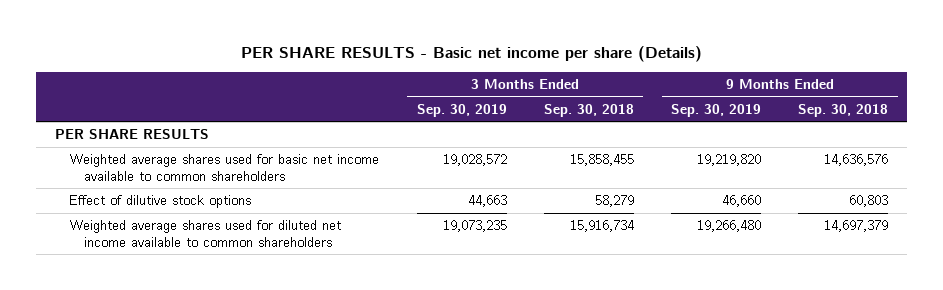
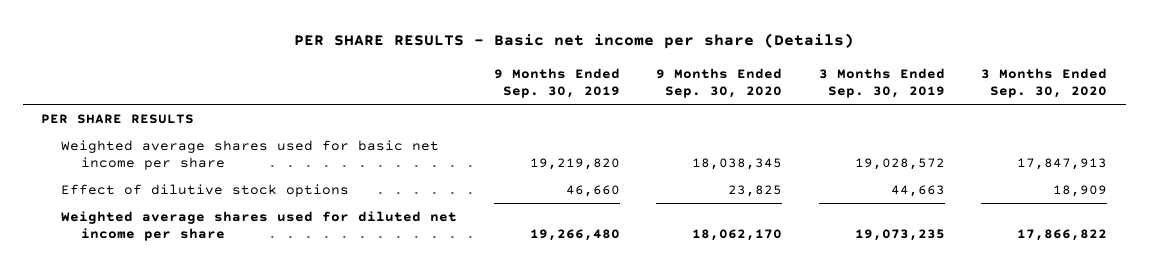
[543,103,634,117] Sep. 30, 2018 -> none
[798,103,889,117] Sep. 30, 2018 -> none
none -> [656,67,783,99] 9 Months Ended Sep. 30, 2020
none -> [981,67,1108,99] 3 Months Ended Sep. 30, 2020
[69,154,380,181] Weighted average shares used for basic net income available to common shareholders -> [61,139,440,171] Weighted average shares used for basic net income per share
[69,220,342,247] Weighted average shares used for diluted net income available to common shareholders -> [61,210,458,242] Weighted average shares used for diluted net income per share

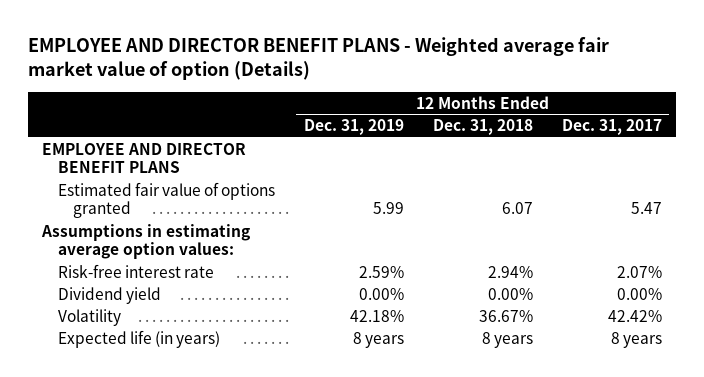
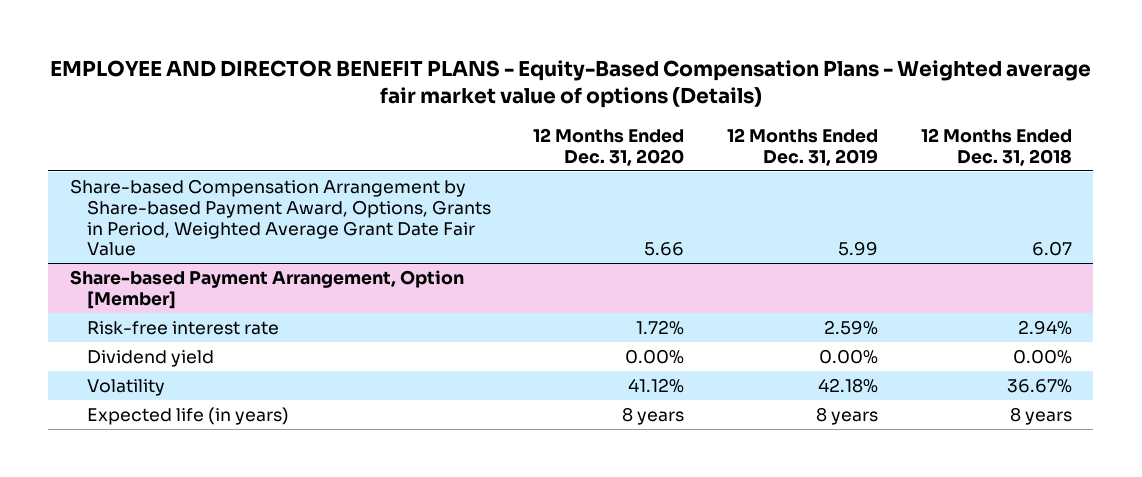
[27,36,609,81] EMPLOYEE AND DIRECTOR BENEFIT PLANS - Weighted average fair market value of option (Details) -> [49,59,1091,109] EMPLOYEE AND DIRECTOR BENEFIT PLANS - Equity-Based Compensation Plans - Weighted average fair market value of options (Details)
[561,119,662,136] Dec. 31, 2017 -> none
none -> [533,127,685,166] 12 Months Ended Dec. 31, 2020
[42,142,247,174] EMPLOYEE AND DIRECTOR BENEFIT PLANS -> none
[41,223,251,260] Assumptions in estimating average option values: -> none
[57,181,275,219] Estimated fair value of options granted -> [69,178,491,257] Share-based Compensation Arrangement by Share-based Payment Award, Options, Grants in Period, Weighted Average Grant Date Fair Value
none -> [69,269,464,309] Share-based Payment Arrangement, Option [Member]

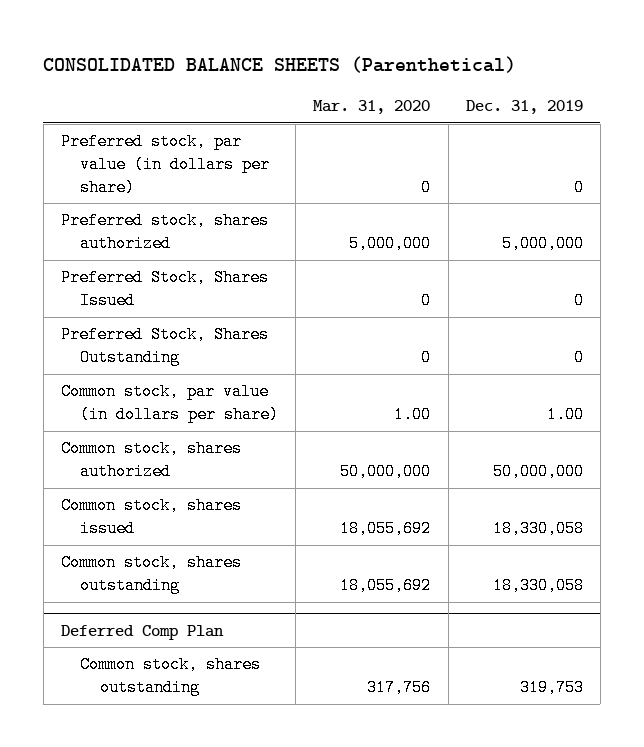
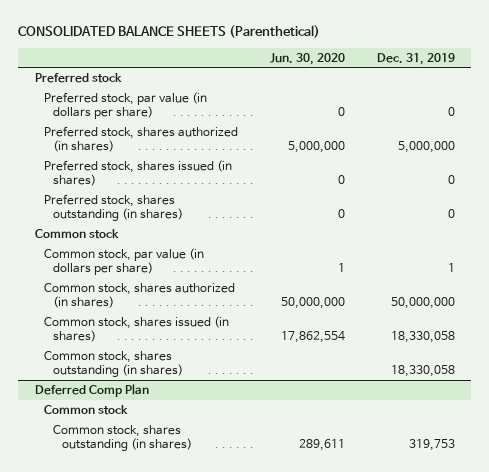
[313,100,431,115] Mar. 31, 2020 -> none
none -> [269,52,345,65] Jun. 30, 2020
none -> [34,72,122,83] Preferred stock
[60,212,269,253] Preferred stock, shares authorized -> [43,125,238,152] Preferred stock, shares authorized (in shares)
[60,269,269,310] Preferred Stock, Shares Issued -> [43,159,232,186] Preferred stock, shares issued (in shares)
[60,326,269,367] Preferred Stock, Shares Outstanding -> [43,193,183,221] Preferred stock, shares outstanding (in shares)
none -> [34,228,119,239] Common stock
[546,406,584,424] 1.00 -> [447,262,455,272] 1
[60,440,242,481] Common stock, shares authorized -> [43,282,235,308] Common stock, shares authorized (in shares)
[60,497,242,538] Common stock, shares issued -> [43,315,229,342] Common stock, shares issued (in shares)
[60,554,242,595] Common stock, shares outstanding -> [43,350,183,377] Common stock, shares outstanding (in shares)
none -> [43,404,128,415] Common stock
[80,656,262,697] Common stock, shares outstanding -> [52,424,192,451] Common stock, shares outstanding (in shares)

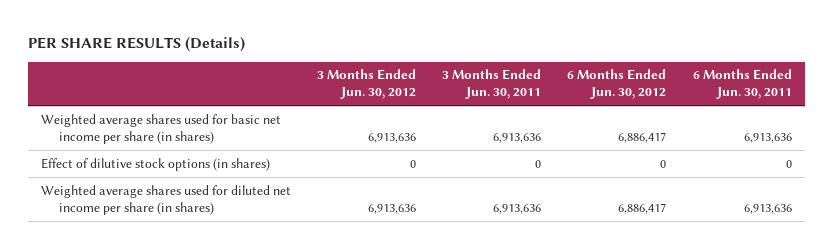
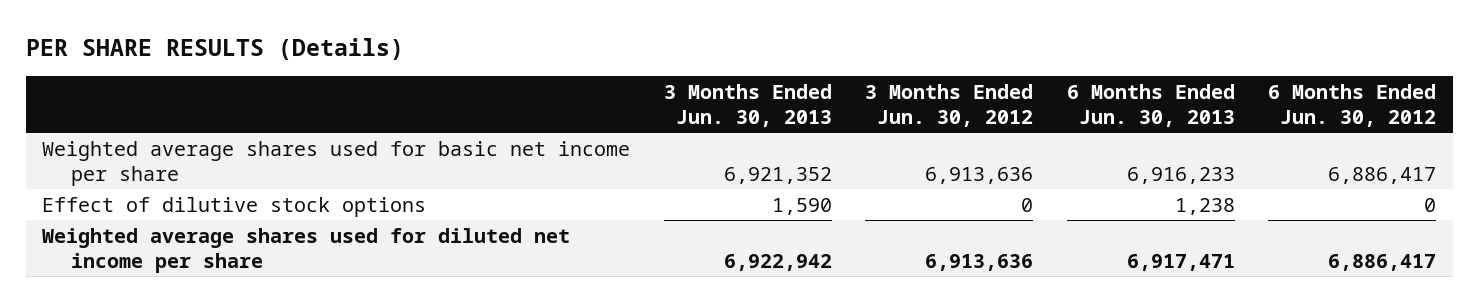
[442,69,542,100] 3 Months Ended Jun. 30, 2011 -> none
[692,69,792,100] 6 Months Ended Jun. 30, 2011 -> none
none -> [663,83,832,127] 3 Months Ended Jun. 30, 2013
none -> [1066,83,1235,127] 6 Months Ended Jun. 30, 2013
[40,113,281,144] Weighted average shares used for basic net income per share (in shares) -> [42,140,631,186] Weighted average shares used for basic net income per share
[40,157,270,171] Effect of dilutive stock options (in shares) -> [42,196,427,217] Effect of dilutive stock options
[40,184,291,215] Weighted average shares used for diluted net income per share (in shares) -> [42,227,571,273] Weighted average shares used for diluted net income per share

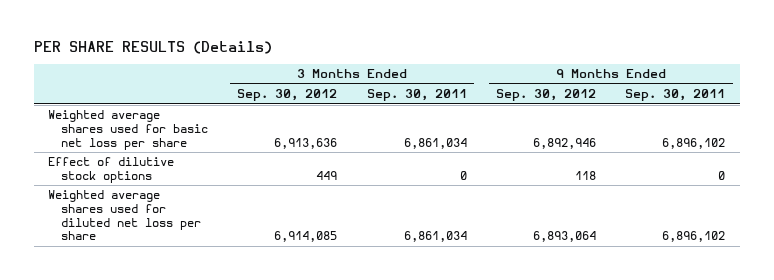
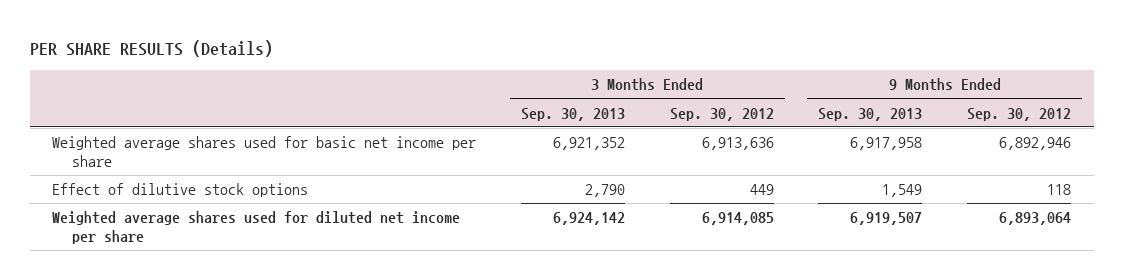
[366,89,467,102] Sep. 30, 2011 -> none
[625,89,726,102] Sep. 30, 2011 -> none
none -> [520,107,625,121] Sep. 30, 2013
none -> [818,107,923,121] Sep. 30, 2013
[48,110,208,150] Weighted average shares used for basic net loss per share -> [52,136,477,167] Weighted average shares used for basic net income per share
[48,190,201,241] Weighted average shares used for diluted net loss per share -> [52,211,461,244] Weighted average shares used for diluted net income per share

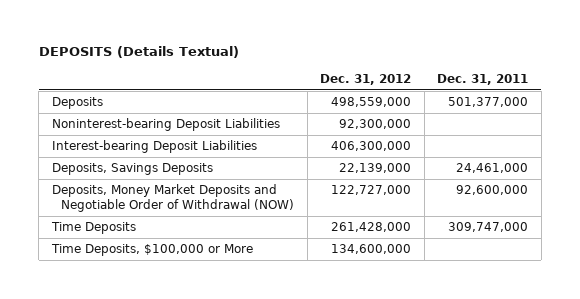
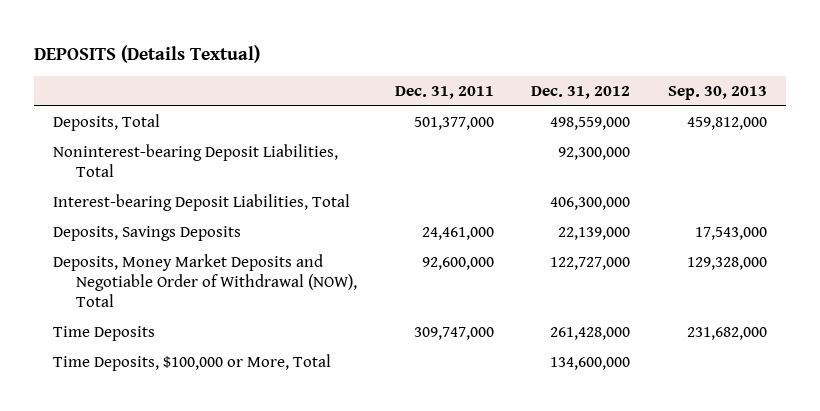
none -> [668,85,768,100] Sep. 30, 2013
[51,97,103,110] Deposits -> [52,113,160,131] Deposits, Total
[51,118,280,132] Noninterest-bearing Deposit Liabilities -> [52,143,338,178] Noninterest-bearing Deposit Liabilities, Total
[51,140,257,154] Interest-bearing Deposit Liabilities -> [52,193,350,211] Interest-bearing Deposit Liabilities, Total
[51,184,295,212] Deposits, Money Market Deposits and Negotiable Order of Withdrawal (NOW) -> [52,253,358,308] Deposits, Money Market Deposits and Negotiable Order of Withdrawal (NOW), Total
[50,244,253,257] Time Deposits, $100,000 or More -> [52,353,331,371] Time Deposits, $100,000 or More, Total

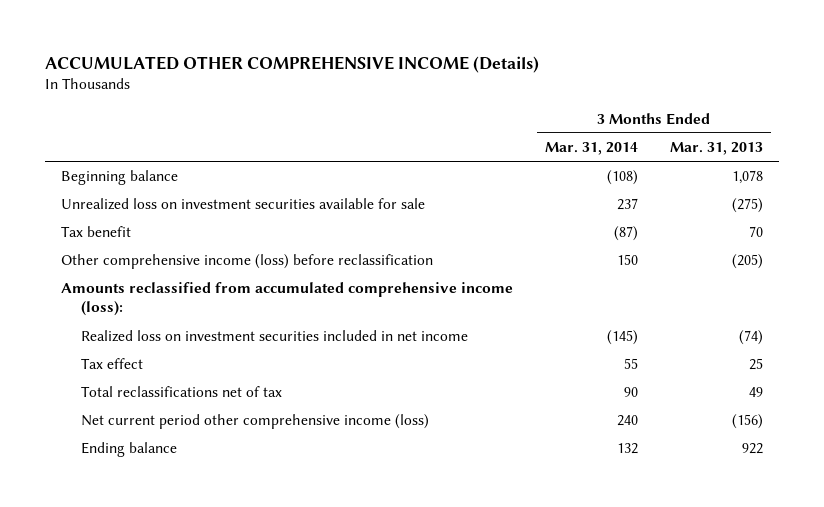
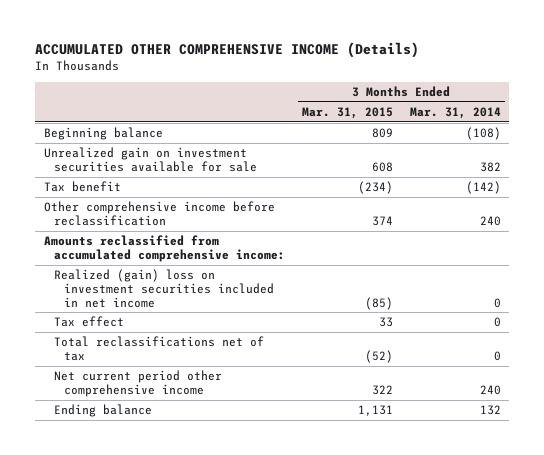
[670,142,764,156] Mar. 31, 2013 -> none
none -> [301,106,393,119] Mar. 31, 2015
[60,198,425,211] Unrealized loss on investment securities available for sale -> [43,147,257,172] Unrealized gain on investment securities available for sale
[616,198,638,211] 237 -> [479,161,501,172] 382
[613,226,638,242] (87) -> [465,181,501,195] (142)
[60,254,433,270] Other comprehensive income (loss) before reclassification -> [43,201,275,226] Other comprehensive income before reclassification
[616,254,638,266] 150 -> [479,215,501,226] 240
[60,282,513,317] Amounts reclassified from accumulated comprehensive income (loss): -> [43,235,285,262] Amounts reclassified from accumulated comprehensive income:
[81,330,469,343] Realized loss on investment securities included in net income -> [53,269,275,308] Realized (gain) loss on investment securities included in net income
[606,330,638,346] (145) -> [493,297,501,308] 0
[623,358,638,370] 55 -> [493,317,501,328] 0
[623,387,638,398] 90 -> [493,350,501,361] 0
[81,414,430,430] Net current period other comprehensive income (loss) -> [53,370,222,397] Net current period other comprehensive income

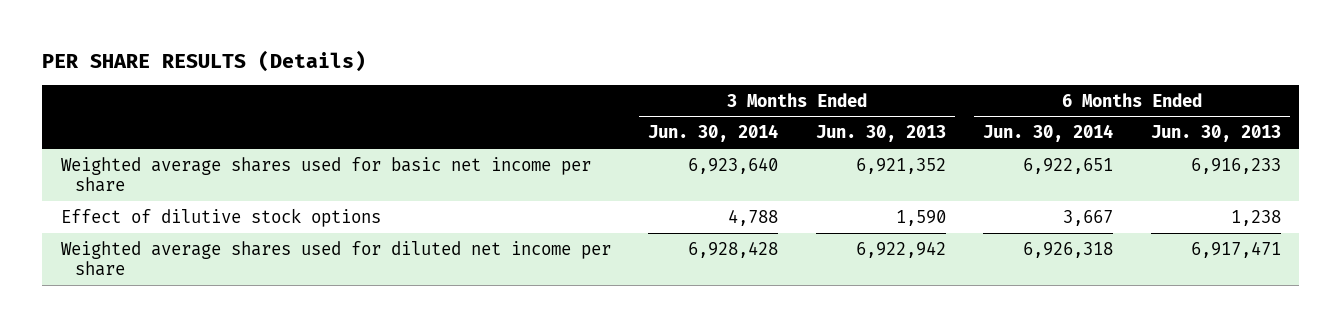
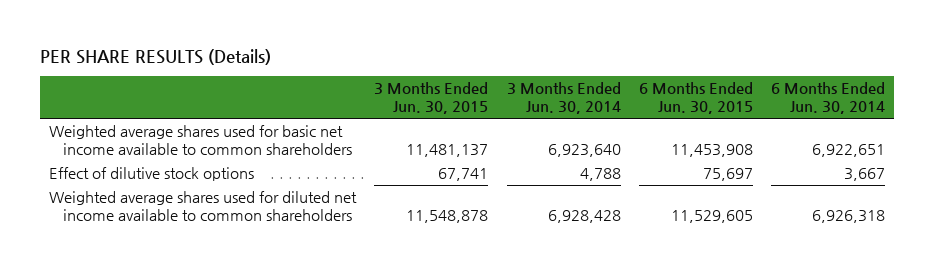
[815,125,946,143] Jun. 30, 2013 -> none
[1150,125,1281,143] Jun. 30, 2013 -> none
none -> [374,82,489,115] 3 Months Ended Jun. 30, 2015
none -> [638,82,753,115] 6 Months Ended Jun. 30, 2015
[60,156,591,192] Weighted average shares used for basic net income per share -> [49,124,352,155] Weighted average shares used for basic net income available to common shareholders
[60,240,611,276] Weighted average shares used for diluted net income per share -> [49,190,358,221] Weighted average shares used for diluted net income available to common shareholders

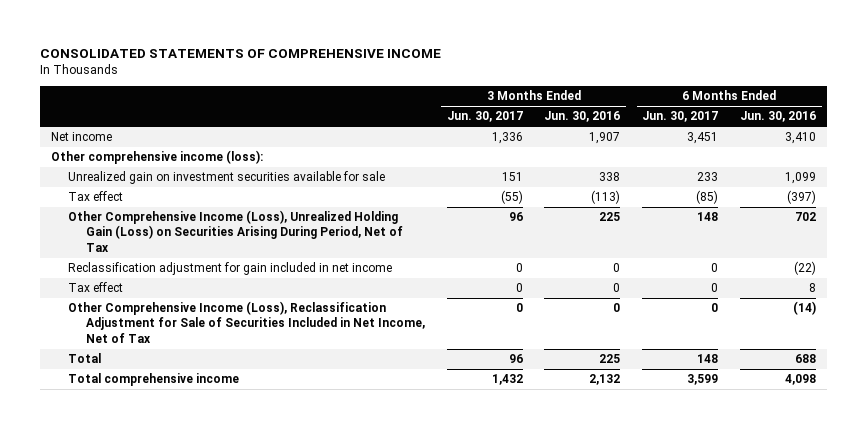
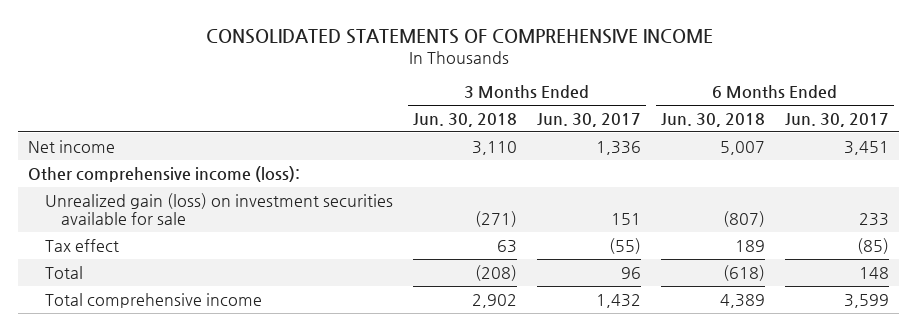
[544,111,621,123] Jun. 30, 2016 -> none
[740,111,817,123] Jun. 30, 2016 -> none
none -> [412,112,517,127] Jun. 30, 2018
none -> [661,112,766,127] Jun. 30, 2018
[68,171,386,185] Unrealized gain on investment securities available for sale -> [44,192,393,226] Unrealized gain (loss) on investment securities available for sale
[68,210,403,252] Other Comprehensive Income (Loss), Unrealized Holding Gain (Loss) on Securities Arising During Period, Net of Tax -> none
[68,262,393,276] Reclassification adjustment for gain included in net income -> none
[68,282,124,293] Tax effect -> none
[68,301,425,343] Other Comprehensive Income (Loss), Reclassification Adjustment for Sale of Securities Included in Net Income, Net of Tax -> none

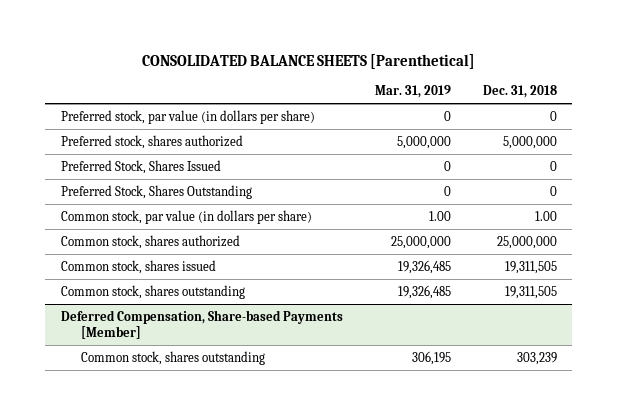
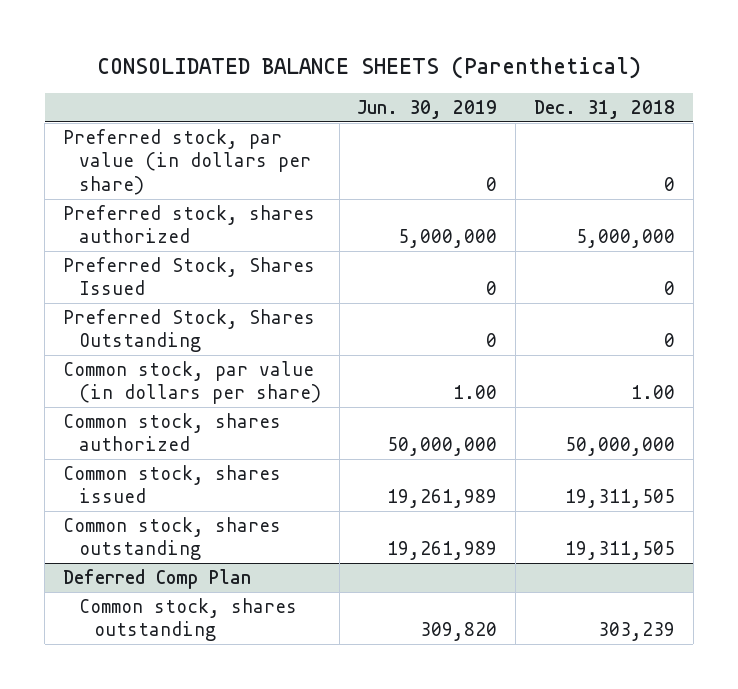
[141,53,475,69] CONSOLIDATED BALANCE SHEETS [Parenthetical] -> [97,56,642,80] CONSOLIDATED BALANCE SHEETS (Parenthetical)
[374,85,451,99] Mar. 31, 2019 -> none
none -> [357,100,498,120] Jun. 30, 2019
[496,235,557,249] 25,000,000 -> [565,437,676,457] 50,000,000
[61,309,344,340] Deferred Compensation, Share-based Payments [Member] -> [63,568,252,589] Deferred Comp Plan

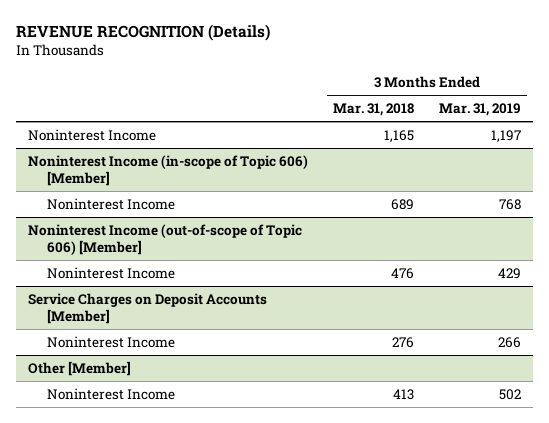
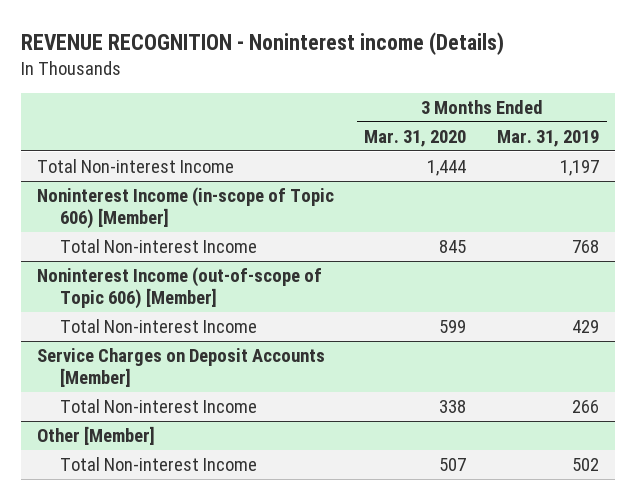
[15,23,270,41] REVENUE RECOGNITION (Details) -> [21,31,505,55] REVENUE RECOGNITION - Noninterest income (Details)
[332,103,414,117] Mar. 31, 2018 -> none
none -> [364,129,467,147] Mar. 31, 2020
[28,129,157,142] Noninterest Income -> [36,158,234,173] Total Non-interest Income
[46,198,175,211] Noninterest Income -> [59,238,257,253] Total Non-interest Income
[46,267,175,280] Noninterest Income -> [59,318,257,333] Total Non-interest Income
[46,336,175,349] Noninterest Income -> [59,398,257,413] Total Non-interest Income
[46,388,175,401] Noninterest Income -> [59,456,257,471] Total Non-interest Income

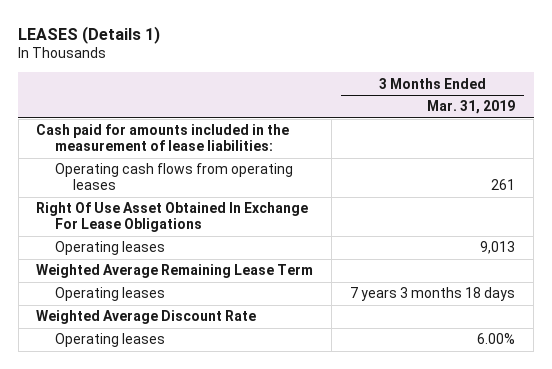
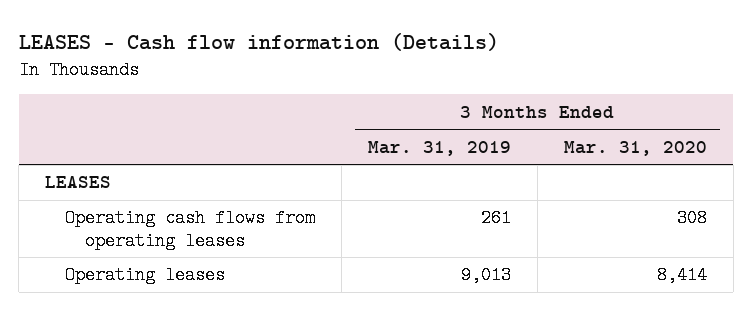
[18,25,161,44] LEASES (Details 1) -> [18,32,499,51] LEASES - Cash flow information (Details)
none -> [563,140,707,156] Mar. 31, 2020
[36,124,290,152] Cash paid for amounts included in the measurement of lease liabilities: -> none
none -> [45,176,112,189] LEASES
[36,202,309,233] Right Of Use Asset Obtained In Exchange For Lease Obligations -> none
[36,264,314,279] Weighted Average Remaining Lease Term -> none
[54,287,165,302] Operating leases -> none
[36,310,257,325] Weighted Average Discount Rate -> none
[54,333,165,348] Operating leases -> none

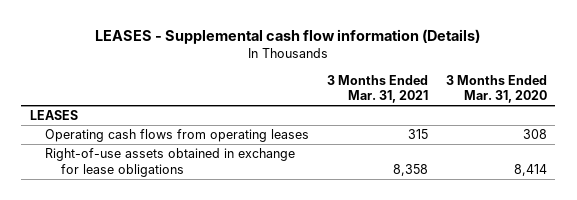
[18,32,499,51] LEASES - Cash flow information (Details) -> [95,29,481,45] LEASES - Supplemental cash flow information (Details)
[367,140,511,156] Mar. 31, 2019 -> none
none -> [326,74,428,104] 3 Months Ended Mar. 31, 2021
[65,266,226,285] Operating leases -> [45,148,296,177] Right-of-use assets obtained in exchange for lease obligations

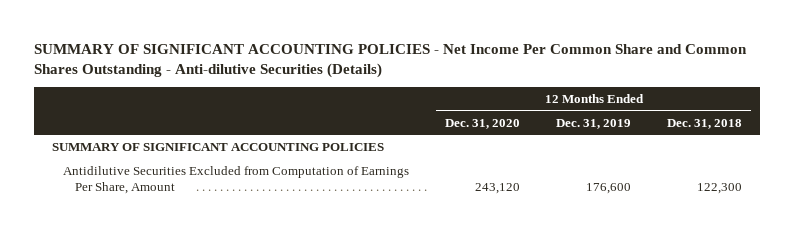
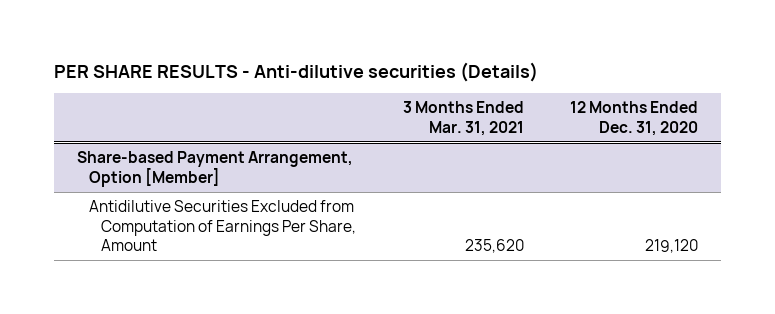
[33,43,747,78] SUMMARY OF SIGNIFICANT ACCOUNTING POLICIES - Net Income Per Common Share and Common Shares Outstanding - Anti-dilutive Securities (Details) -> [53,61,538,82] PER SHARE RESULTS - Anti-dilutive securities (Details)
[556,118,632,129] Dec. 31, 2019 -> none
[667,118,743,129] Dec. 31, 2018 -> none
none -> [402,101,524,136] 3 Months Ended Mar. 31, 2021
[51,143,384,152] SUMMARY OF SIGNIFICANT ACCOUNTING POLICIES -> none
none -> [76,151,353,187] Share-based Payment Arrangement, Option [Member]
[475,182,521,194] 243,120 -> [645,239,699,254] 219,120

